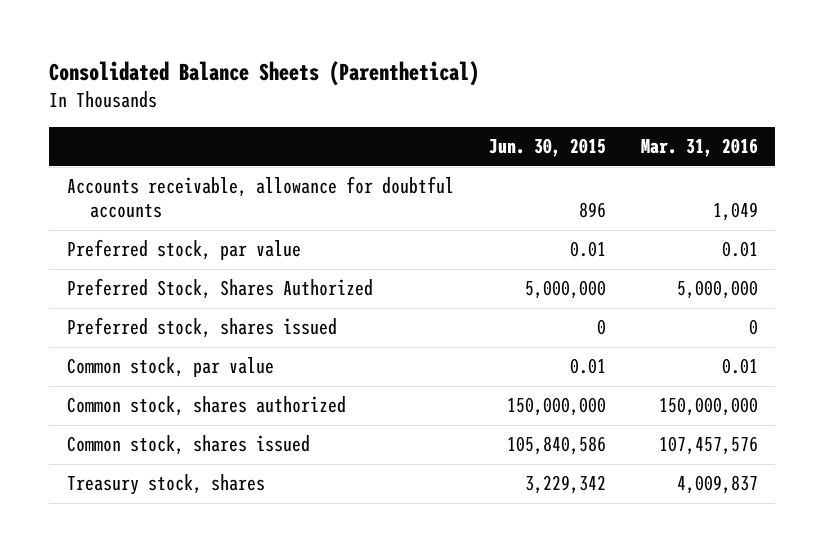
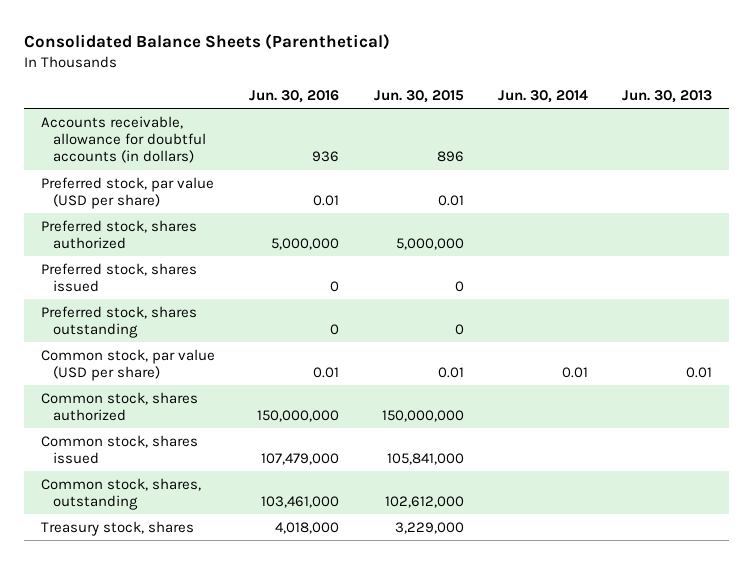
[640,138,758,158] Mar. 31, 2016 -> none
none -> [249,89,340,103] Jun. 30, 2016
none -> [497,89,588,103] Jun. 30, 2014
none -> [622,89,713,103] Jun. 30, 2013
[66,176,454,219] Accounts receivable, allowance for doubtful accounts -> [40,115,207,164] Accounts receivable, allowance for doubtful accounts (in dollars)
[66,239,301,261] Preferred stock, par value -> [40,176,214,210] Preferred stock, par value (USD per share)
[66,278,373,300] Preferred Stock, Shares Authorized -> [40,219,197,250] Preferred stock, shares authorized
none -> [40,305,197,339] Preferred stock, shares outstanding
[66,357,274,378] Common stock, par value -> [40,348,215,382] Common stock, par value (USD per share)
[506,436,606,456] 105,840,586 -> [386,453,464,466] 105,841,000
none -> [40,477,201,511] Common stock, shares, outstanding
[524,475,606,495] 3,229,342 -> [394,521,464,534] 3,229,000

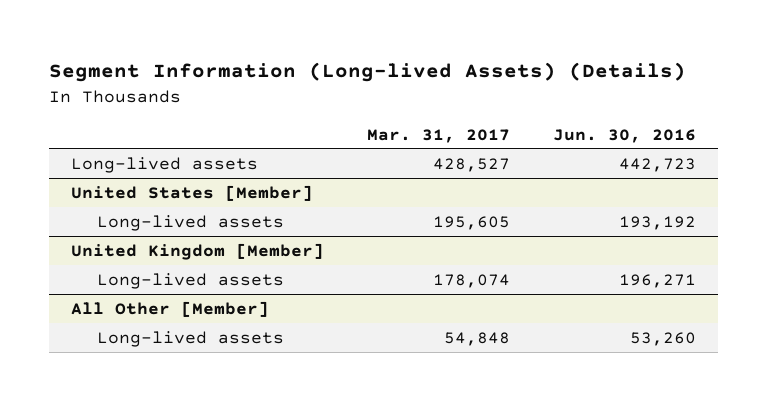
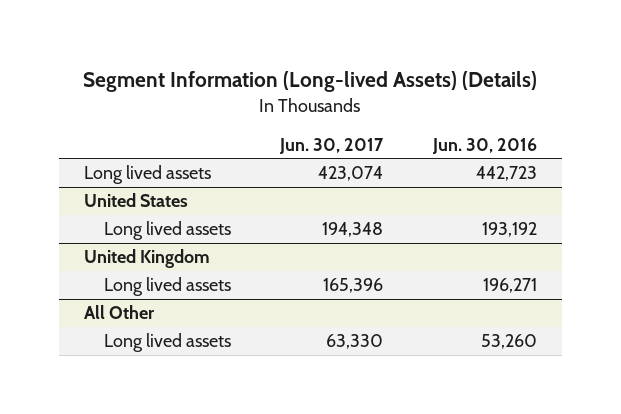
[367,128,511,143] Mar. 31, 2017 -> none
none -> [279,137,385,154] Jun. 30, 2017
[70,156,258,173] Long-lived assets -> [83,165,211,185] Long lived assets
[70,184,313,201] United States [Member] -> [83,193,188,208] United States
[96,214,284,231] Long-lived assets -> [103,221,231,241] Long lived assets
[70,242,324,260] United Kingdom [Member] -> [83,249,210,269] United Kingdom
[96,272,284,289] Long-lived assets -> [103,277,231,297] Long lived assets
[70,300,269,317] All Other [Member] -> [83,305,155,320] All Other
[96,330,284,347] Long-lived assets -> [103,333,231,353] Long lived assets

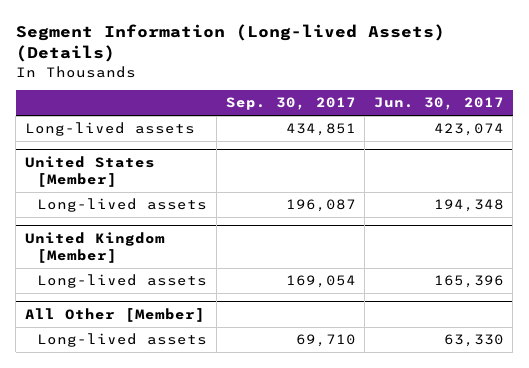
[431,137,537,154] Jun. 30, 2016 -> none
none -> [225,97,356,111] Sep. 30, 2017
[83,165,211,185] Long lived assets -> [24,122,195,137] Long-lived assets
[83,193,188,208] United States -> [24,155,155,188] United States [Member]
[103,221,231,241] Long lived assets -> [37,198,208,213] Long-lived assets
[83,249,210,269] United Kingdom -> [24,231,165,264] United Kingdom [Member]
[103,277,231,297] Long lived assets -> [37,274,208,289] Long-lived assets
[83,305,155,320] All Other -> [24,307,205,322] All Other [Member]
[103,333,231,353] Long lived assets -> [37,333,208,348] Long-lived assets

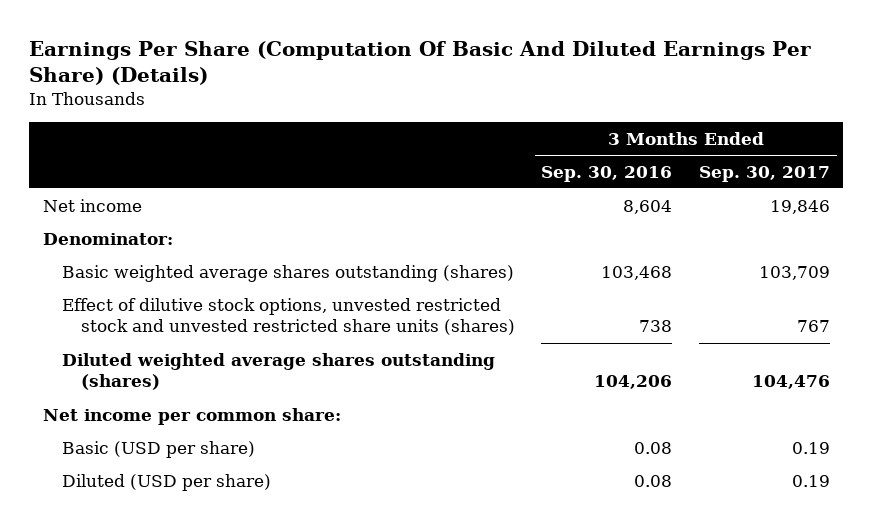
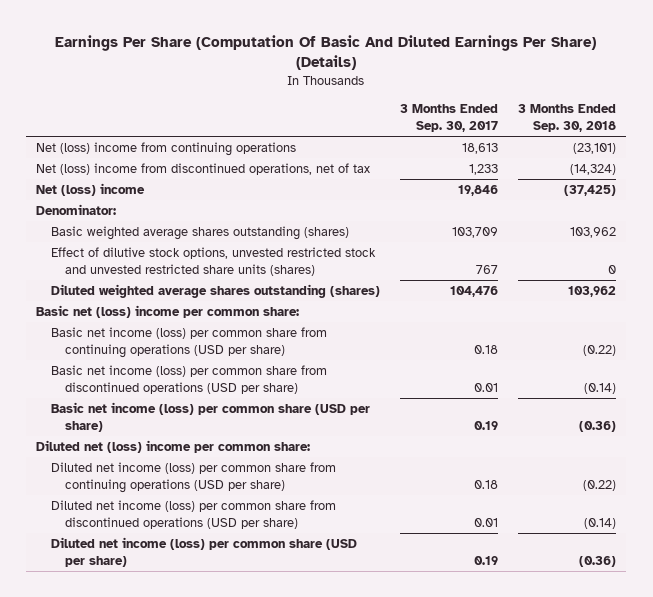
[541,165,673,182] Sep. 30, 2016 -> none
none -> [518,104,617,132] 3 Months Ended Sep. 30, 2018
none -> [36,142,297,157] Net (loss) income from continuing operations
none -> [36,163,371,176] Net (loss) income from discontinued operations, net of tax
[42,198,142,212] Net income -> [36,183,146,197] Net (loss) income
[42,407,341,425] Net income per common share: -> [36,305,300,319] Basic net (loss) income per common share:
none -> [50,327,327,358] Basic net income (loss) per common share from continuing operations (USD per share)
none -> [50,365,327,394] Basic net income (loss) per common share from discontinued operations (USD per share)
[61,440,255,458] Basic (USD per share) -> [50,402,370,432] Basic net income (loss) per common share (USD per share)
none -> [36,440,311,454] Diluted net (loss) income per common share:
none -> [50,462,336,493] Diluted net income (loss) per common share from continuing operations (USD per share)
none -> [50,500,336,529] Diluted net income (loss) per common share from discontinued operations (USD per share)
[61,473,271,491] Diluted (USD per share) -> [50,537,357,567] Diluted net income (loss) per common share (USD per share)

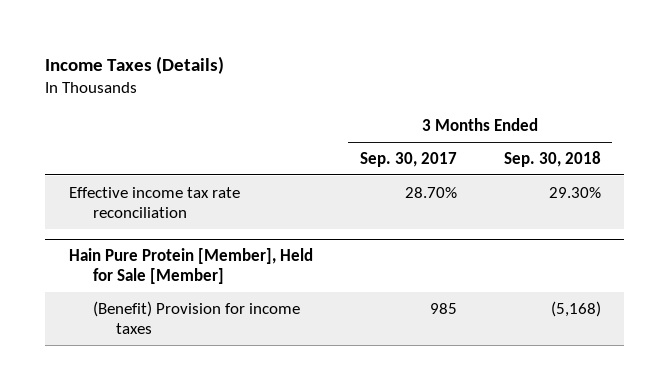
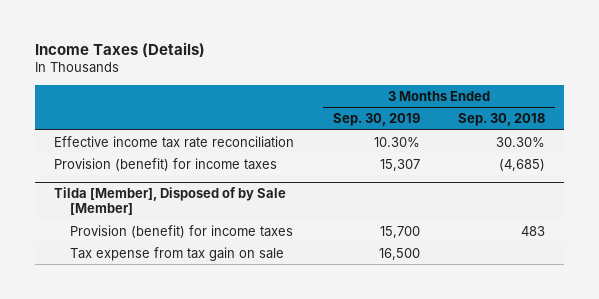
[359,151,457,167] Sep. 30, 2017 -> none
none -> [332,113,420,127] Sep. 30, 2019
[68,247,313,285] Hain Pure Protein [Member], Held for Sale [Member] -> none
[548,186,601,198] 29.30% -> [496,136,546,147] 30.30%
[92,300,300,335] (Benefit) Provision for income taxes -> [54,157,278,171] Provision (benefit) for income taxes
[550,300,601,317] (5,168) -> [499,158,546,171] (4,685)
none -> [54,187,287,216] Tilda [Member], Disposed of by Sale [Member]
none -> [69,224,293,238] Provision (benefit) for income taxes
none -> [69,246,284,261] Tax expense from tax gain on sale

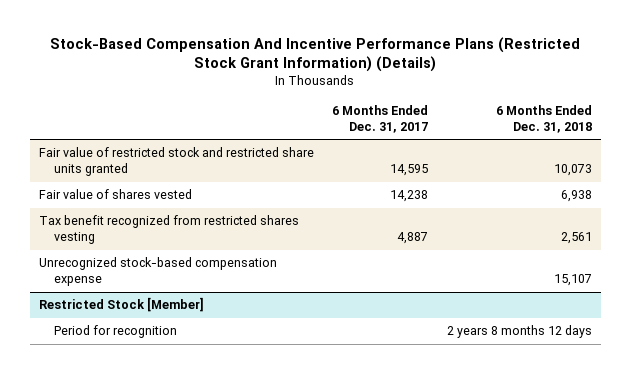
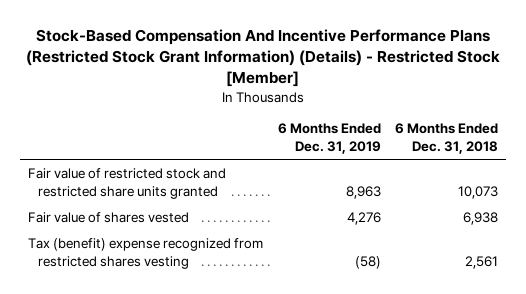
[50,37,581,73] Stock-Based Compensation And Incentive Performance Plans (Restricted Stock Grant Information) (Details) -> [26,29,501,88] Stock-Based Compensation And Incentive Performance Plans (Restricted Stock Grant Information) (Details) - Restricted Stock [Member]
[332,104,429,133] 6 Months Ended Dec. 31, 2017 -> none
none -> [277,123,381,154] 6 Months Ended Dec. 31, 2019
[39,257,278,287] Unrecognized stock-based compensation expense -> none
[39,297,205,313] Restricted Stock [Member] -> none
[53,325,177,339] Period for recognition -> none
[39,215,300,245] Tax benefit recognized from restricted shares vesting -> [27,237,263,269] Tax (benefit) expense recognized from restricted shares vesting

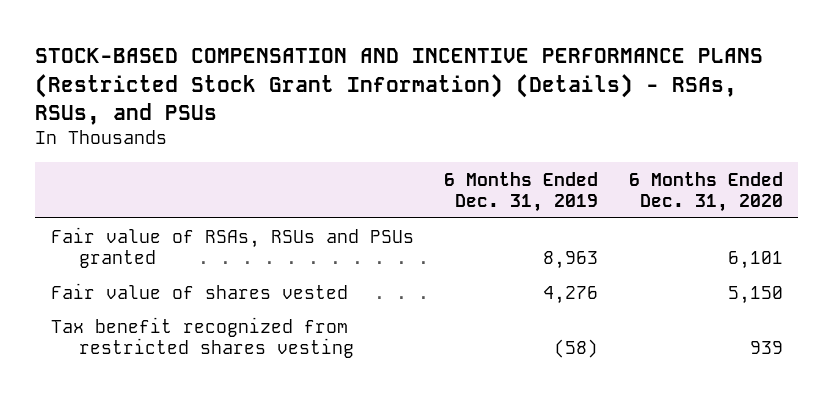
[26,29,501,88] Stock-Based Compensation And Incentive Performance Plans (Restricted Stock Grant Information) (Details) - Restricted Stock [Member] -> [35,48,764,125] STOCK-BASED COMPENSATION AND INCENTIVE PERFORMANCE PLANS (Restricted Stock Grant Information) (Details) - RSAs, RSUs, and PSUs
[395,123,499,154] 6 Months Ended Dec. 31, 2018 -> none
none -> [628,171,783,212] 6 Months Ended Dec. 31, 2020
[27,167,226,199] Fair value of restricted stock and restricted share units granted -> [50,226,414,268] Fair value of RSAs, RSUs and PSUs granted
[27,237,263,269] Tax (benefit) expense recognized from restricted shares vesting -> [50,316,355,358] Tax benefit recognized from restricted shares vesting

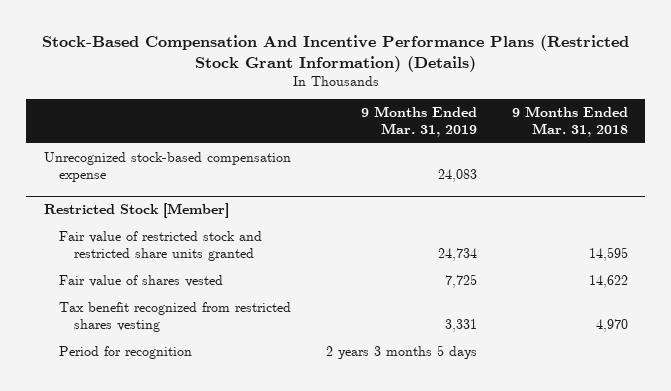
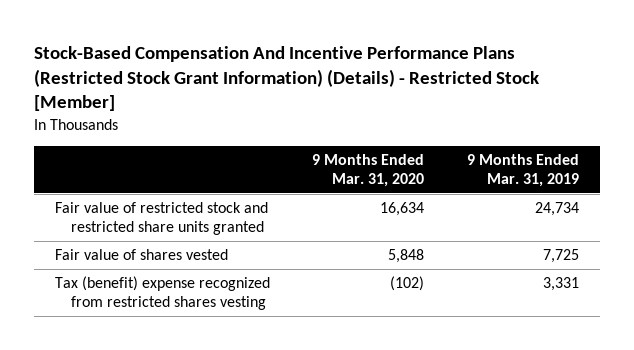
[41,35,629,72] Stock-Based Compensation And Incentive Performance Plans (Restricted Stock Grant Information) (Details) -> [34,46,540,112] Stock-Based Compensation And Incentive Performance Plans (Restricted Stock Grant Information) (Details) - Restricted Stock [Member]
[511,105,628,138] 9 Months Ended Mar. 31, 2018 -> none
none -> [312,153,425,188] 9 Months Ended Mar. 31, 2020
[43,151,291,182] Unrecognized stock-based compensation expense -> none
[43,203,229,219] Restricted Stock [Member] -> none
[58,345,192,359] Period for recognition -> none
[58,301,291,332] Tax benefit recognized from restricted shares vesting -> [55,276,271,311] Tax (benefit) expense recognized from restricted shares vesting

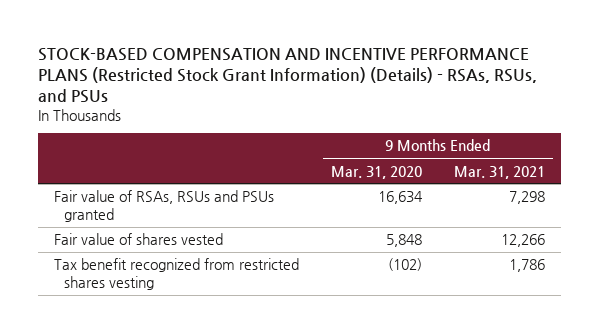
[34,46,540,112] Stock-Based Compensation And Incentive Performance Plans (Restricted Stock Grant Information) (Details) - Restricted Stock [Member] -> [38,48,538,104] STOCK-BASED COMPENSATION AND INCENTIVE PERFORMANCE PLANS (Restricted Stock Grant Information) (Details) - RSAs, RSUs, and PSUs
[466,153,579,188] 9 Months Ended Mar. 31, 2019 -> none
none -> [454,165,546,179] Mar. 31, 2021
[55,202,269,236] Fair value of restricted stock and restricted share units granted -> [54,190,275,222] Fair value of RSAs, RSUs and PSUs granted
[55,276,271,311] Tax (benefit) expense recognized from restricted shares vesting -> [54,258,300,290] Tax benefit recognized from restricted shares vesting

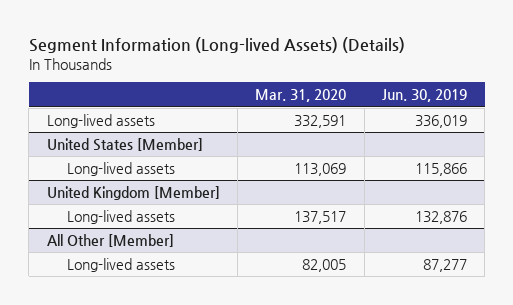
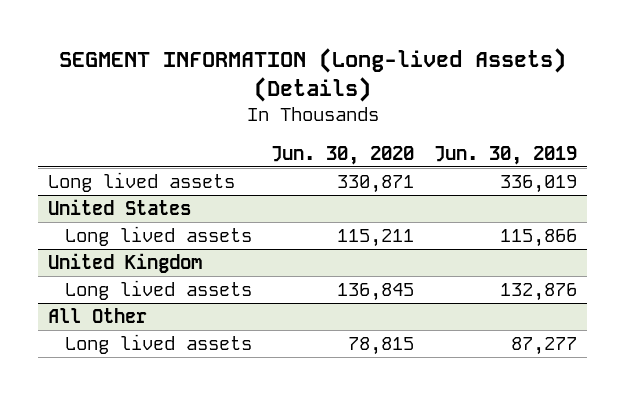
[28,37,405,54] Segment Information (Long-lived Assets) (Details) -> [58,48,566,103] SEGMENT INFORMATION (Long-lived Assets) (Details)
[255,89,347,103] Mar. 31, 2020 -> none
none -> [271,145,415,165] Jun. 30, 2020
[46,114,155,129] Long-lived assets -> [48,171,236,192] Long lived assets
[46,138,203,152] United States [Member] -> [48,198,192,215] United States
[66,162,175,177] Long-lived assets -> [64,225,252,246] Long lived assets
[46,186,220,201] United Kingdom [Member] -> [48,252,203,273] United Kingdom
[66,210,175,225] Long-lived assets -> [64,279,252,300] Long lived assets
[46,234,174,248] All Other [Member] -> [48,307,148,323] All Other
[66,258,175,273] Long-lived assets -> [64,333,252,354] Long lived assets

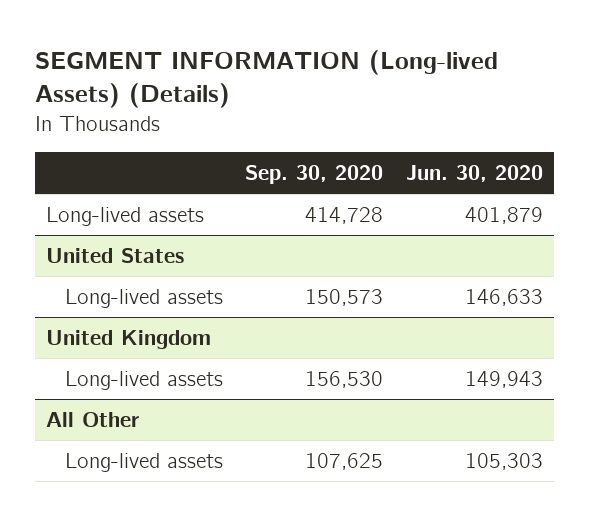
[433,145,577,165] Jun. 30, 2019 -> none
none -> [245,165,384,185] Sep. 30, 2020
[48,171,236,192] Long lived assets -> [46,206,205,226] Long-lived assets
[337,174,415,193] 330,871 -> [464,206,543,224] 401,879
[64,225,252,246] Long lived assets -> [64,288,223,308] Long-lived assets
[337,228,415,247] 115,211 -> [464,288,543,306] 146,633
[64,279,252,300] Long lived assets -> [64,370,223,390] Long-lived assets
[337,282,415,301] 136,845 -> [464,370,543,388] 149,943
[64,333,252,354] Long lived assets -> [64,452,223,472] Long-lived assets
[348,336,415,355] 78,815 -> [464,452,543,470] 105,303

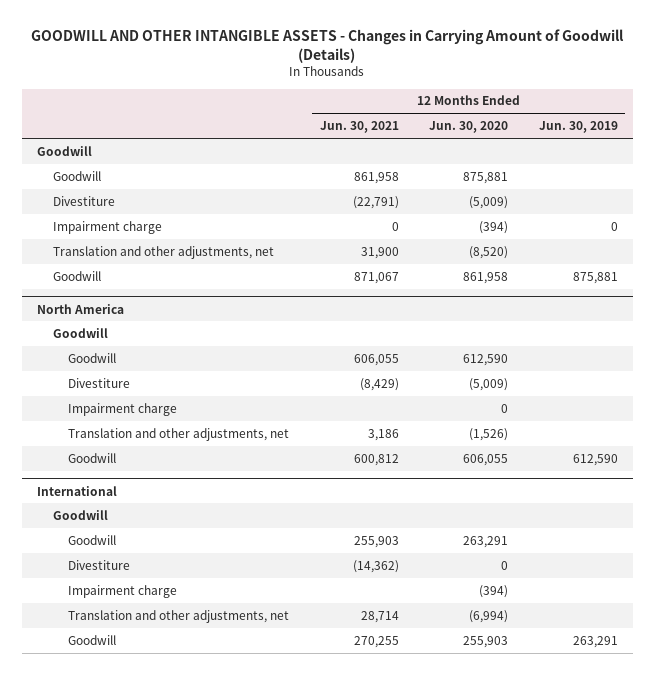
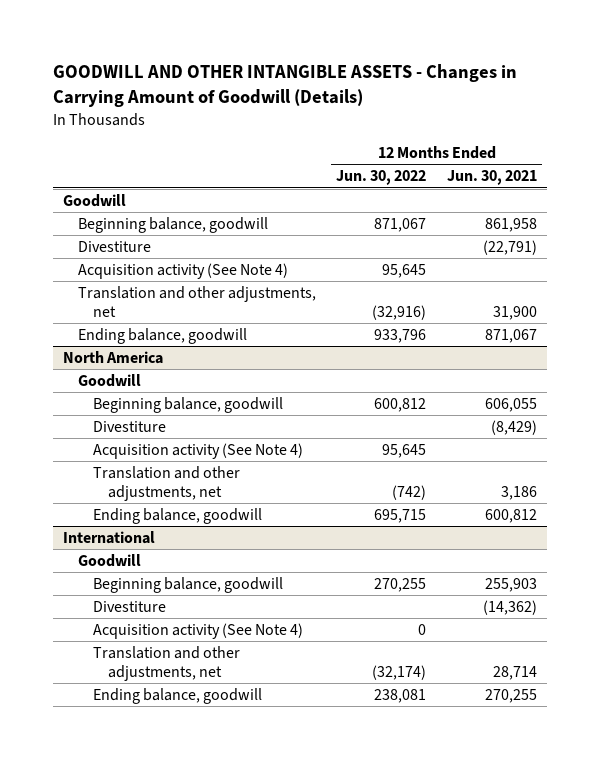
[429,121,509,134] Jun. 30, 2020 -> none
[538,121,618,134] Jun. 30, 2019 -> none
none -> [336,170,427,186] Jun. 30, 2022
[52,170,101,181] Goodwill -> [78,216,269,233] Beginning balance, goodwill
[52,220,162,234] Impairment charge -> none
none -> [78,262,289,279] Acquisition activity (See Note 4)
[52,270,101,281] Goodwill -> [78,327,248,344] Ending balance, goodwill
[68,352,117,363] Goodwill -> [93,396,284,413] Beginning balance, goodwill
[68,402,178,416] Impairment charge -> none
none -> [93,442,304,459] Acquisition activity (See Note 4)
[68,452,117,463] Goodwill -> [93,507,263,524] Ending balance, goodwill
[68,534,117,545] Goodwill -> [93,576,284,593] Beginning balance, goodwill
[68,584,178,598] Impairment charge -> none
none -> [93,622,304,639] Acquisition activity (See Note 4)
[68,634,117,645] Goodwill -> [93,687,263,704] Ending balance, goodwill

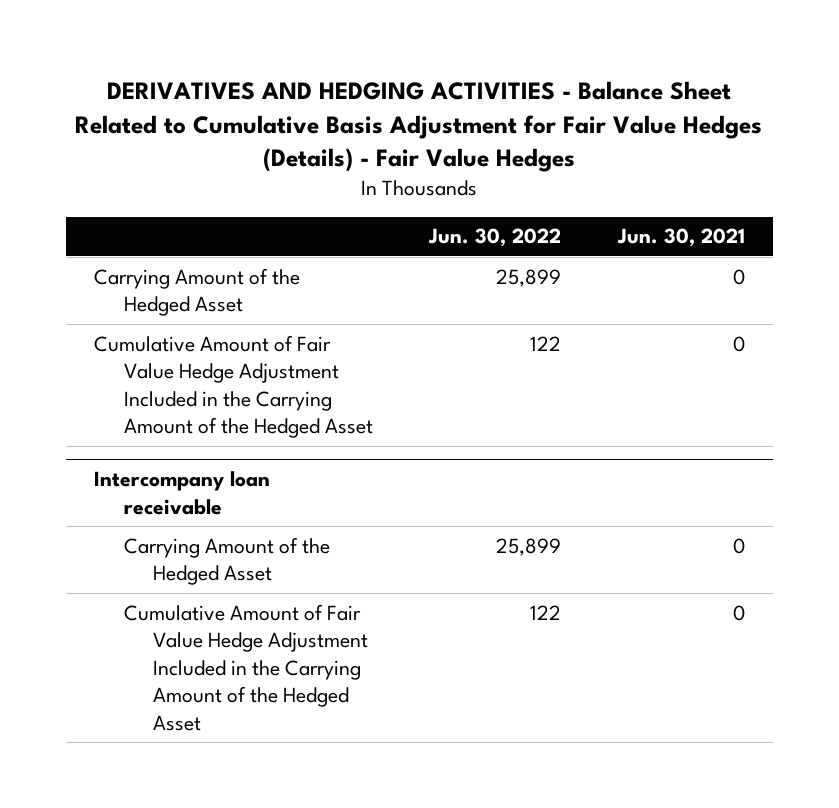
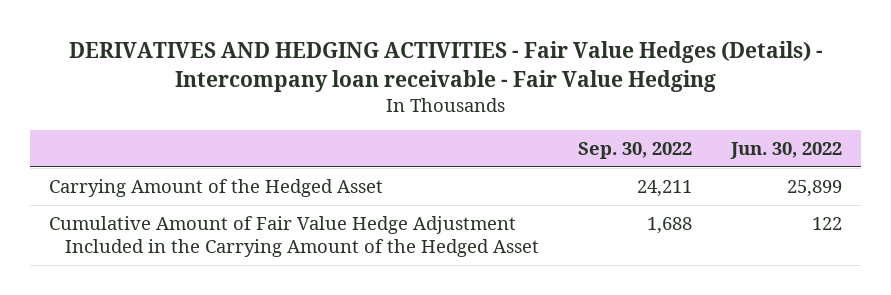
[75,81,763,173] DERIVATIVES AND HEDGING ACTIVITIES - Balance Sheet Related to Cumulative Basis Adjustment for Fair Value Hedges (Details) - Fair Value Hedges -> [68,41,823,92] DERIVATIVES AND HEDGING ACTIVITIES - Fair Value Hedges (Details) - Intercompany loan receivable - Fair Value Hedging
[616,228,745,248] Jun. 30, 2021 -> none
none -> [577,141,692,159] Sep. 30, 2022
[93,471,270,515] Intercompany loan receivable -> none
[123,536,330,586] Carrying Amount of the Hedged Asset -> none
[123,603,369,731] Cumulative Amount of Fair Value Hedge Adjustment Included in the Carrying Amount of the Hedged Asset -> none

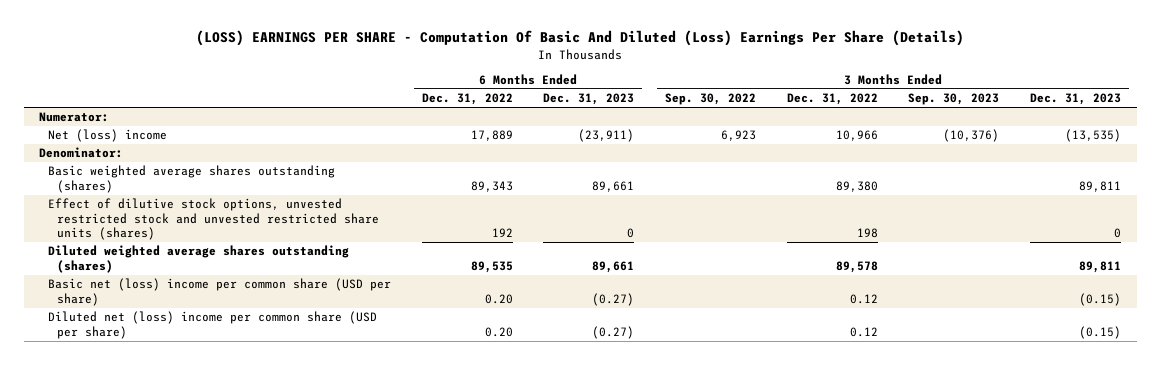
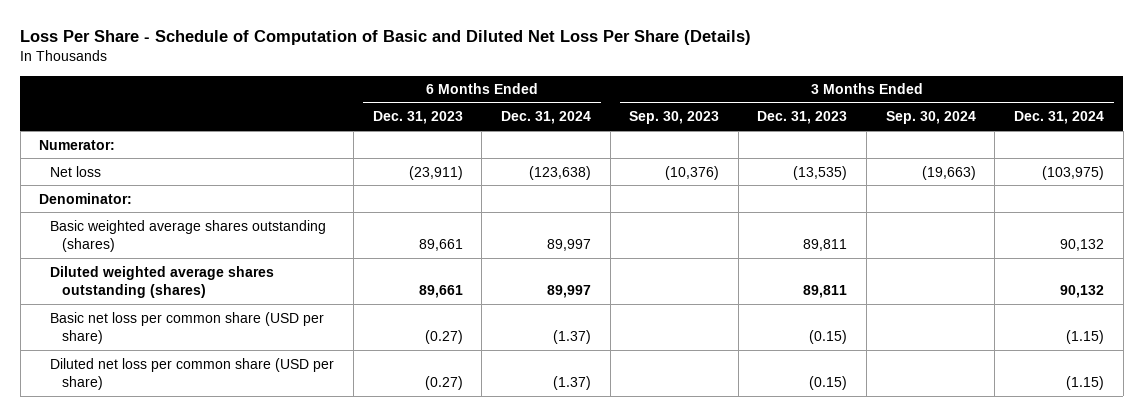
[196,30,965,47] (LOSS) EARNINGS PER SHARE - Computation Of Basic And Diluted (Loss) Earnings Per Share (Details) -> [20,30,752,46] Loss Per Share - Schedule of Computation of Basic and Diluted Net Loss Per Share (Details)
[421,93,513,106] Dec. 31, 2022 -> none
[665,93,757,106] Sep. 30, 2022 -> none
[786,93,878,106] Dec. 31, 2022 -> none
none -> [500,111,591,125] Dec. 31, 2024
none -> [885,111,976,125] Sep. 30, 2024
none -> [1014,111,1105,125] Dec. 31, 2024
[47,129,167,143] Net (loss) income -> [50,165,102,177] Net loss
[47,198,379,240] Effect of dilutive stock options, unvested restricted stock and unvested restricted share units (shares) -> none
[47,278,391,306] Basic net (loss) income per common share (USD per share) -> [50,311,325,344] Basic net loss per common share (USD per share)
[47,311,377,339] Diluted net (loss) income per common share (USD per share) -> [50,357,335,390] Diluted net loss per common share (USD per share)

